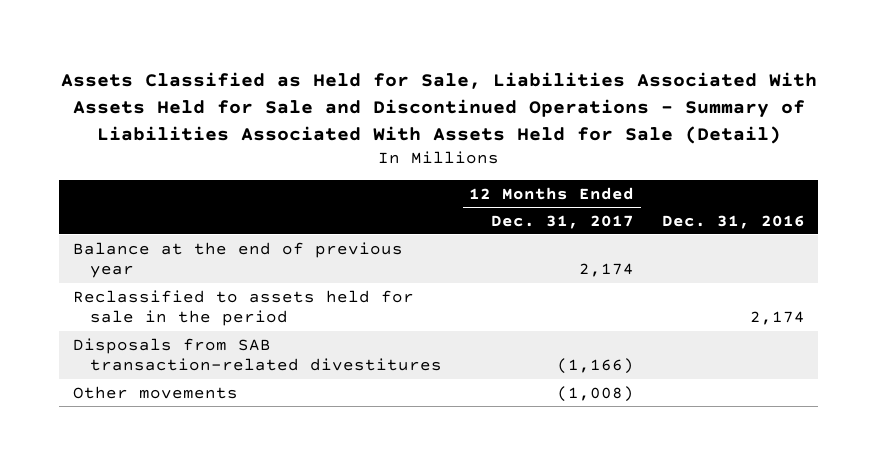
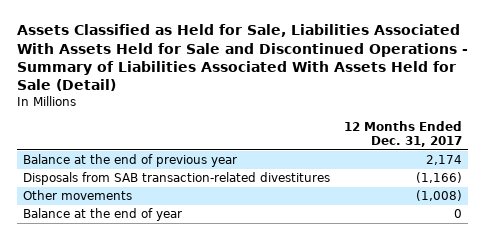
[661,214,805,229] Dec. 31, 2016 -> none
[72,289,414,327] Reclassified to assets held for sale in the period -> none
none -> [23,208,183,222] Balance at the end of year

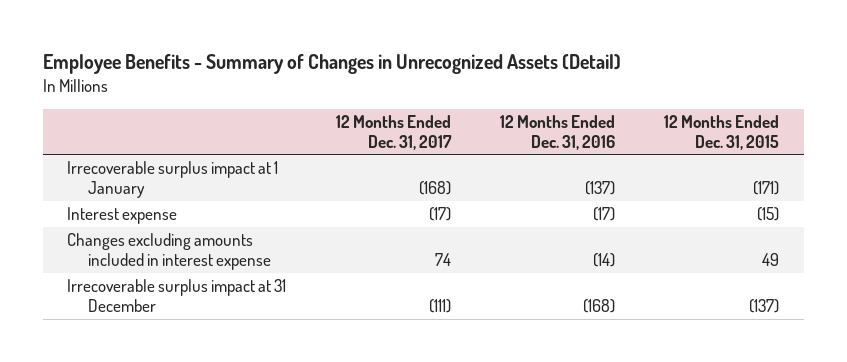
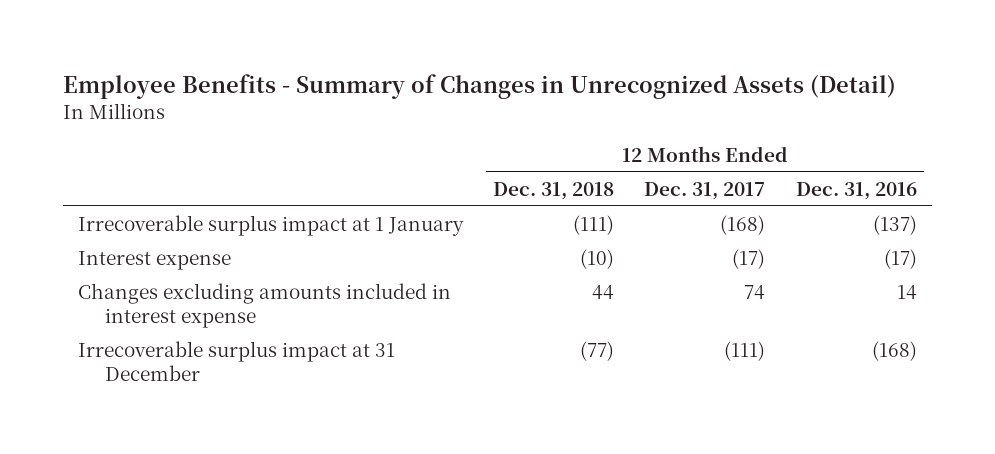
[664,114,780,150] 12 Months Ended Dec. 31, 2015 -> none
none -> [493,181,615,200] Dec. 31, 2018
[592,252,615,267] (14) -> [896,285,917,301] 14

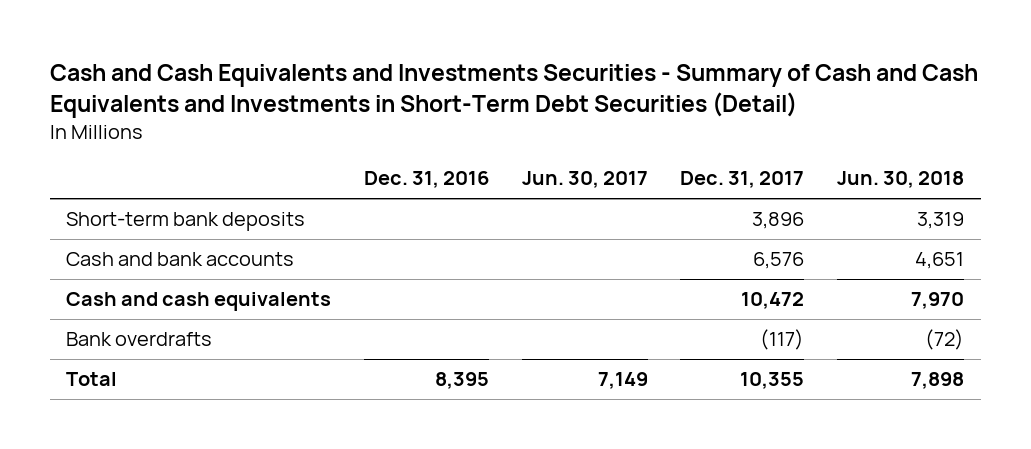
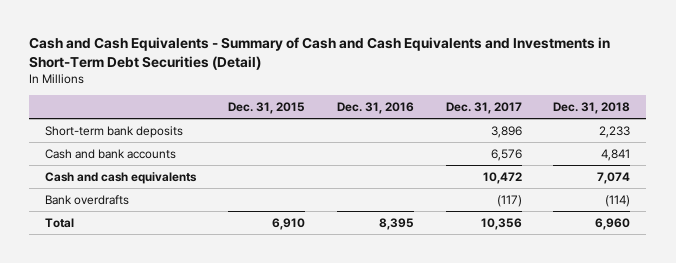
[50,63,979,118] Cash and Cash Equivalents and Investments Securities - Summary of Cash and Cash Equivalents and Investments in Short-Term Debt Securities (Detail) -> [29,37,611,70] Cash and Cash Equivalents - Summary of Cash and Cash Equivalents and Investments in Short-Term Debt Securities (Detail)
[521,171,648,189] Jun. 30, 2017 -> none
[837,171,965,189] Jun. 30, 2018 -> none
none -> [228,102,306,115] Dec. 31, 2015
none -> [553,102,631,115] Dec. 31, 2018
[740,372,805,390] 10,355 -> [480,217,522,230] 10,356

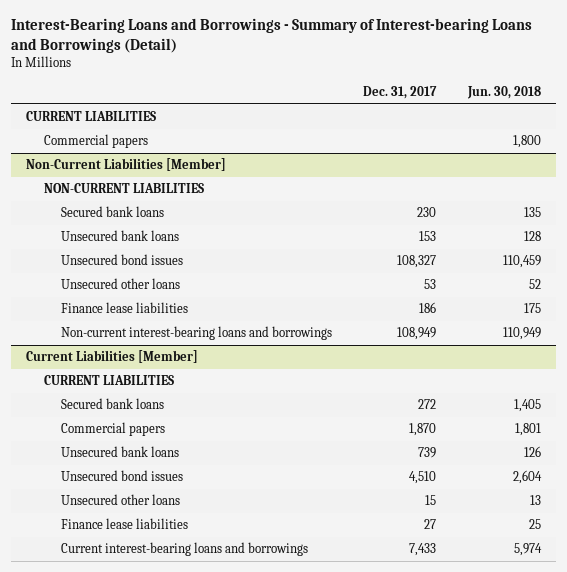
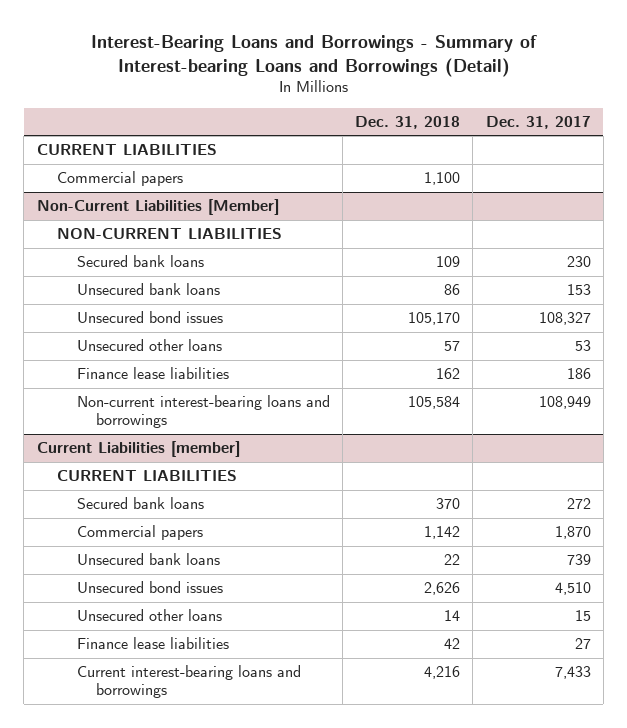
[466,86,541,100] Jun. 30, 2018 -> none
none -> [355,116,461,130] Dec. 31, 2018
[26,350,199,364] Current Liabilities [Member] -> [36,441,240,458] Current Liabilities [member]

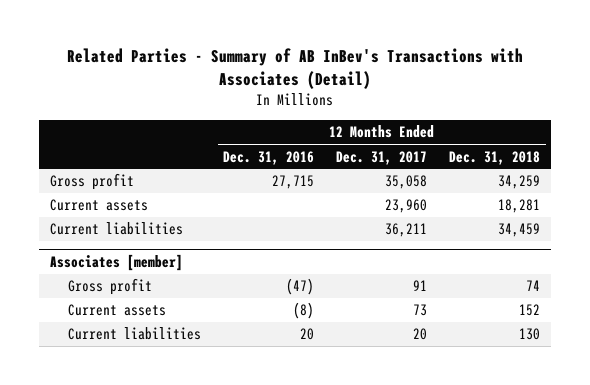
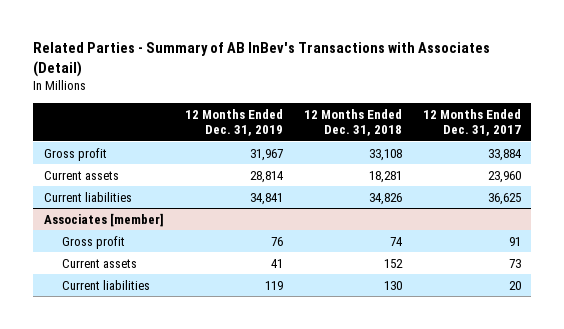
[223,150,315,165] Dec. 31, 2016 -> none
none -> [184,108,283,137] 12 Months Ended Dec. 31, 2019
[385,175,428,190] 35,058 -> [487,148,522,161] 33,884
[498,175,541,190] 34,259 -> [368,148,402,161] 33,108
[385,223,428,238] 36,211 -> [487,192,521,205] 36,625
[498,223,541,238] 34,459 -> [368,192,402,205] 34,826

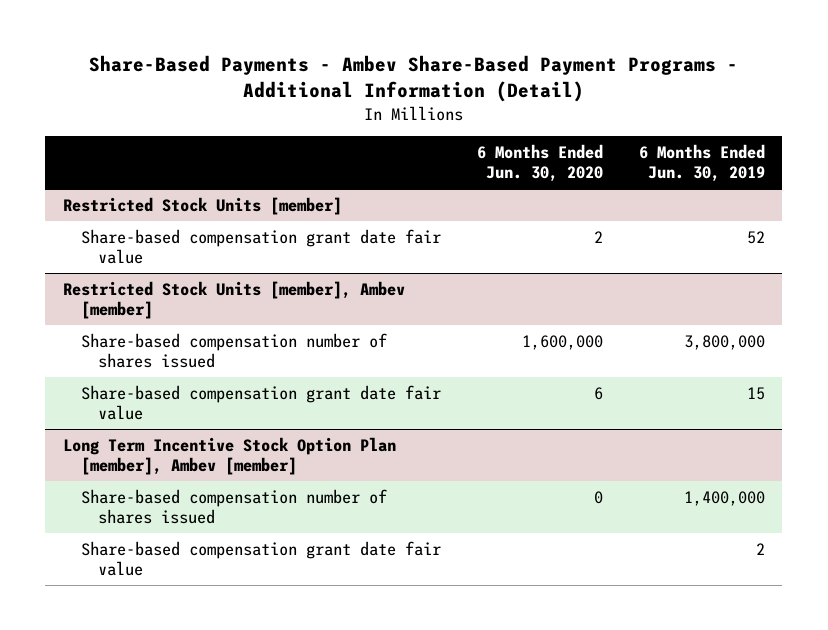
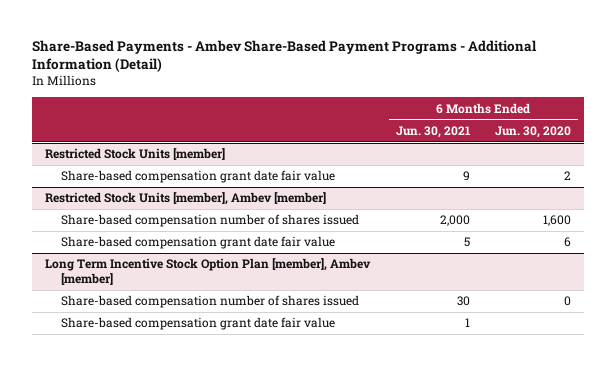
[638,144,765,182] 6 Months Ended Jun. 30, 2019 -> none
none -> [395,126,470,139] Jun. 30, 2021
[521,335,603,351] 1,600,000 -> [543,215,572,227] 1,600

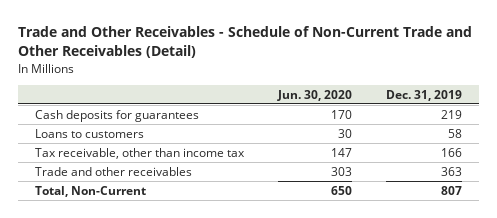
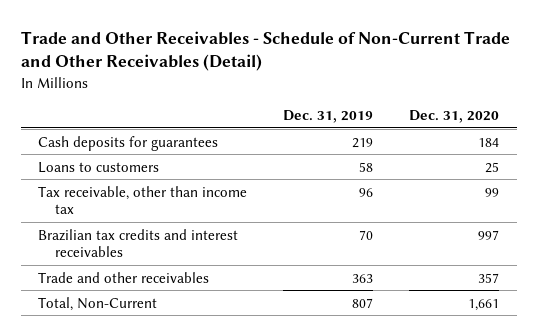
[277,89,353,101] Jun. 30, 2020 -> none
none -> [408,110,499,124] Dec. 31, 2020
[440,147,462,157] 166 -> [359,187,374,197] 96
none -> [38,228,239,257] Brazilian tax credits and interest receivables

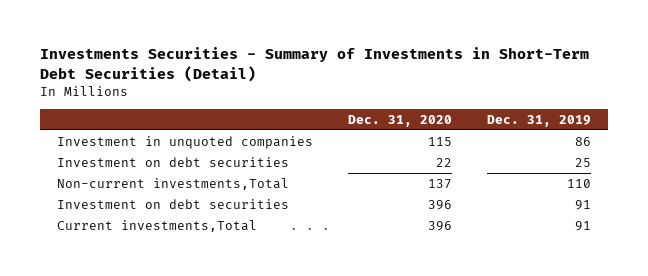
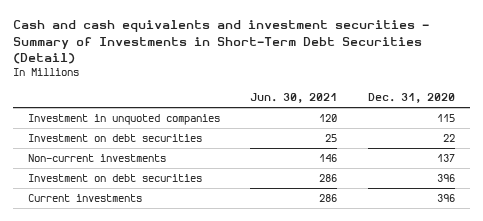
[39,47,589,82] Investments Securities - Summary of Investments in Short-Term Debt Securities (Detail) -> [12,20,429,65] Cash and cash equivalents and investment securities - Summary of Investments in Short-Term Debt Securities (Detail)
[486,114,591,127] Dec. 31, 2019 -> none
none -> [250,93,338,104] Jun. 30, 2021
[57,177,290,190] Non-current investments,Total -> [27,154,166,163] Non-current investments
[57,219,258,232] Current investments,Total -> [27,194,142,203] Current investments

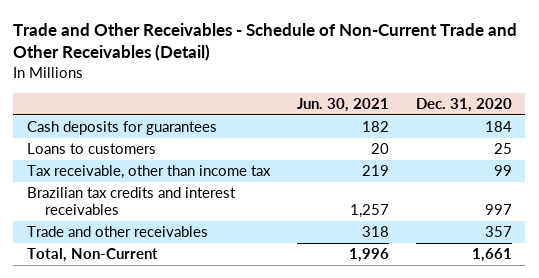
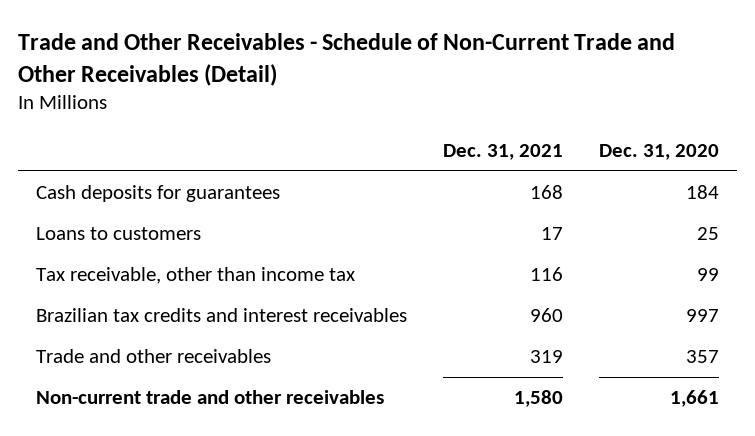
[296,97,389,112] Jun. 30, 2021 -> none
none -> [443,144,564,161] Dec. 31, 2021
[26,248,158,263] Total, Non-Current -> [36,390,385,405] Non-current trade and other receivables

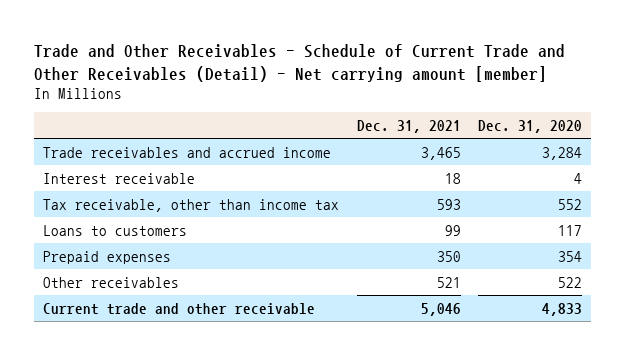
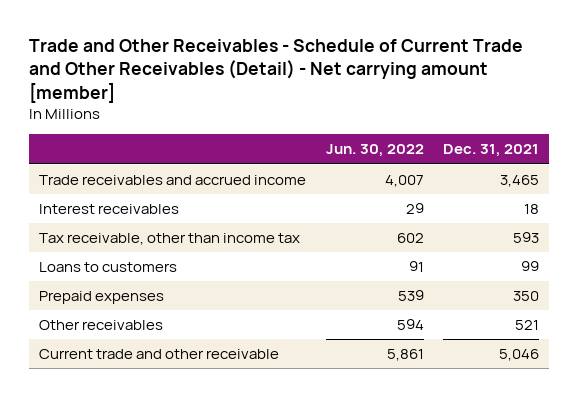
[478,119,583,133] Dec. 31, 2020 -> none
none -> [325,144,424,158] Jun. 30, 2022
[43,172,196,184] Interest receivable -> [38,204,179,215] Interest receivables

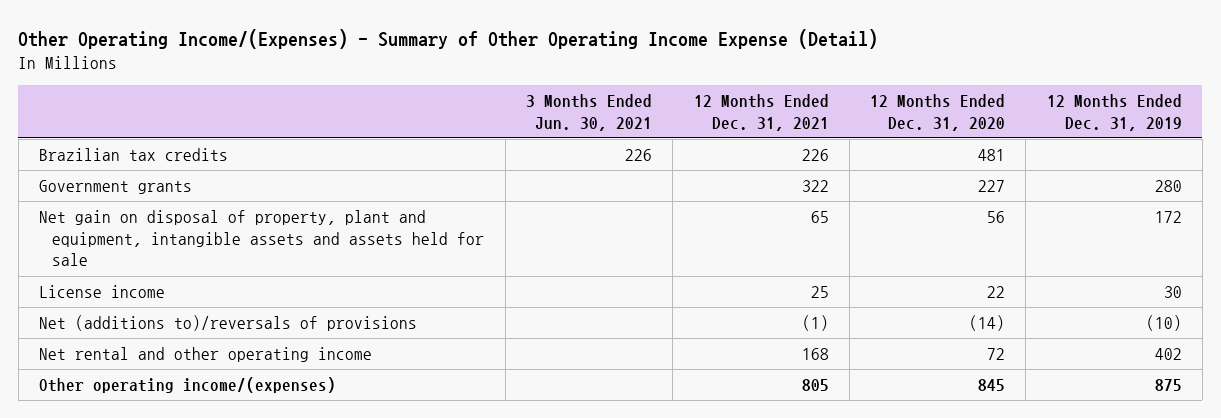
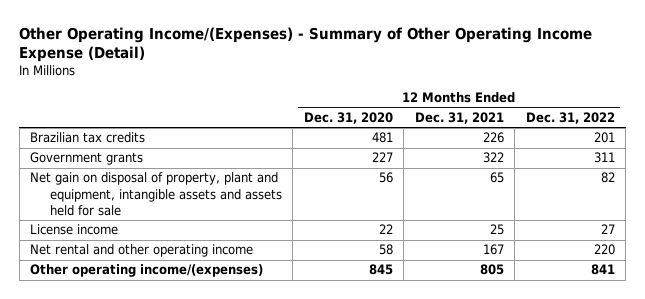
[525,93,652,131] 3 Months Ended Jun. 30, 2021 -> none
[1046,93,1182,131] 12 Months Ended Dec. 31, 2019 -> none
none -> [525,112,615,125] Dec. 31, 2022
[39,315,418,332] Net (additions to)/reversals of provisions -> none
[801,348,829,361] 168 -> [482,244,504,256] 167
[987,348,1006,361] 72 -> [378,244,393,256] 58

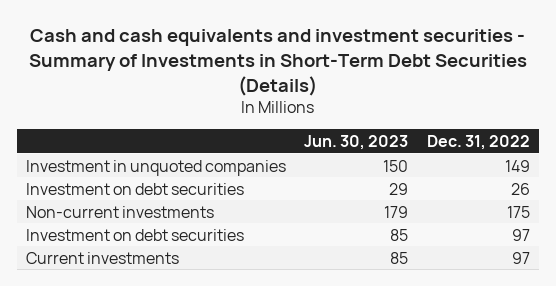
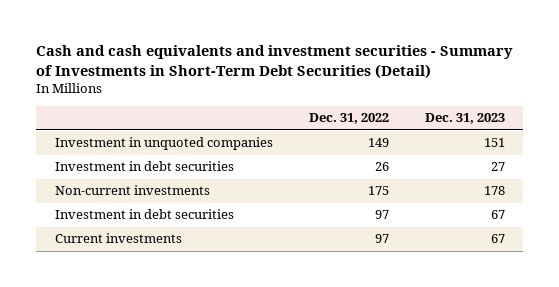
[28,28,527,96] Cash and cash equivalents and investment securities - Summary of Investments in Short-Term Debt Securities (Details) -> [36,45,514,80] Cash and cash equivalents and investment securities - Summary of Investments in Short-Term Debt Securities (Detail)
[304,134,409,150] Jun. 30, 2023 -> none
none -> [424,113,505,125] Dec. 31, 2023
[26,182,245,195] Investment on debt securities -> [54,161,234,172] Investment in debt securities
[26,228,245,241] Investment on debt securities -> [54,209,234,220] Investment in debt securities

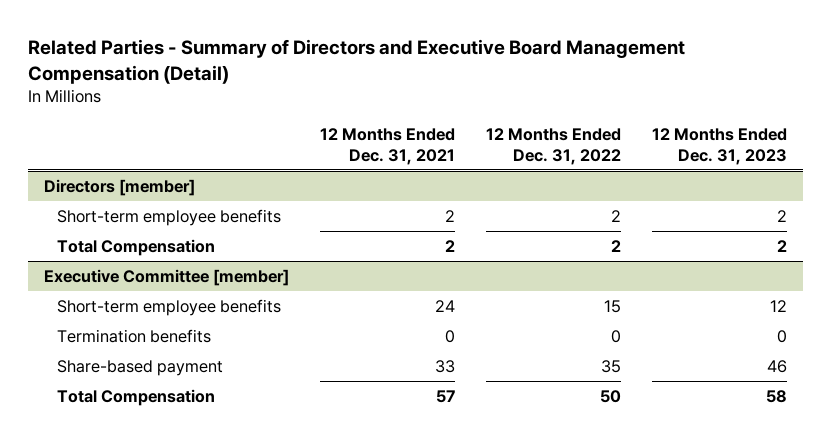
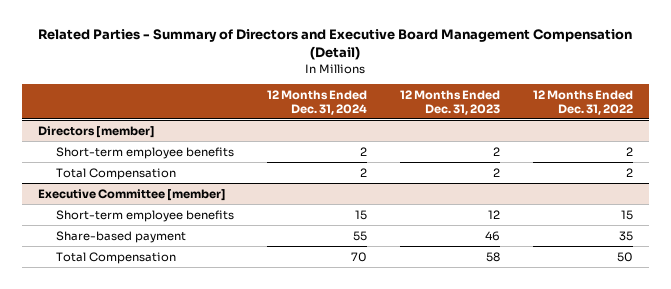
[320,127,456,165] 12 Months Ended Dec. 31, 2021 -> none
none -> [266,89,367,115] 12 Months Ended Dec. 31, 2024
[56,328,211,343] Termination benefits -> none

